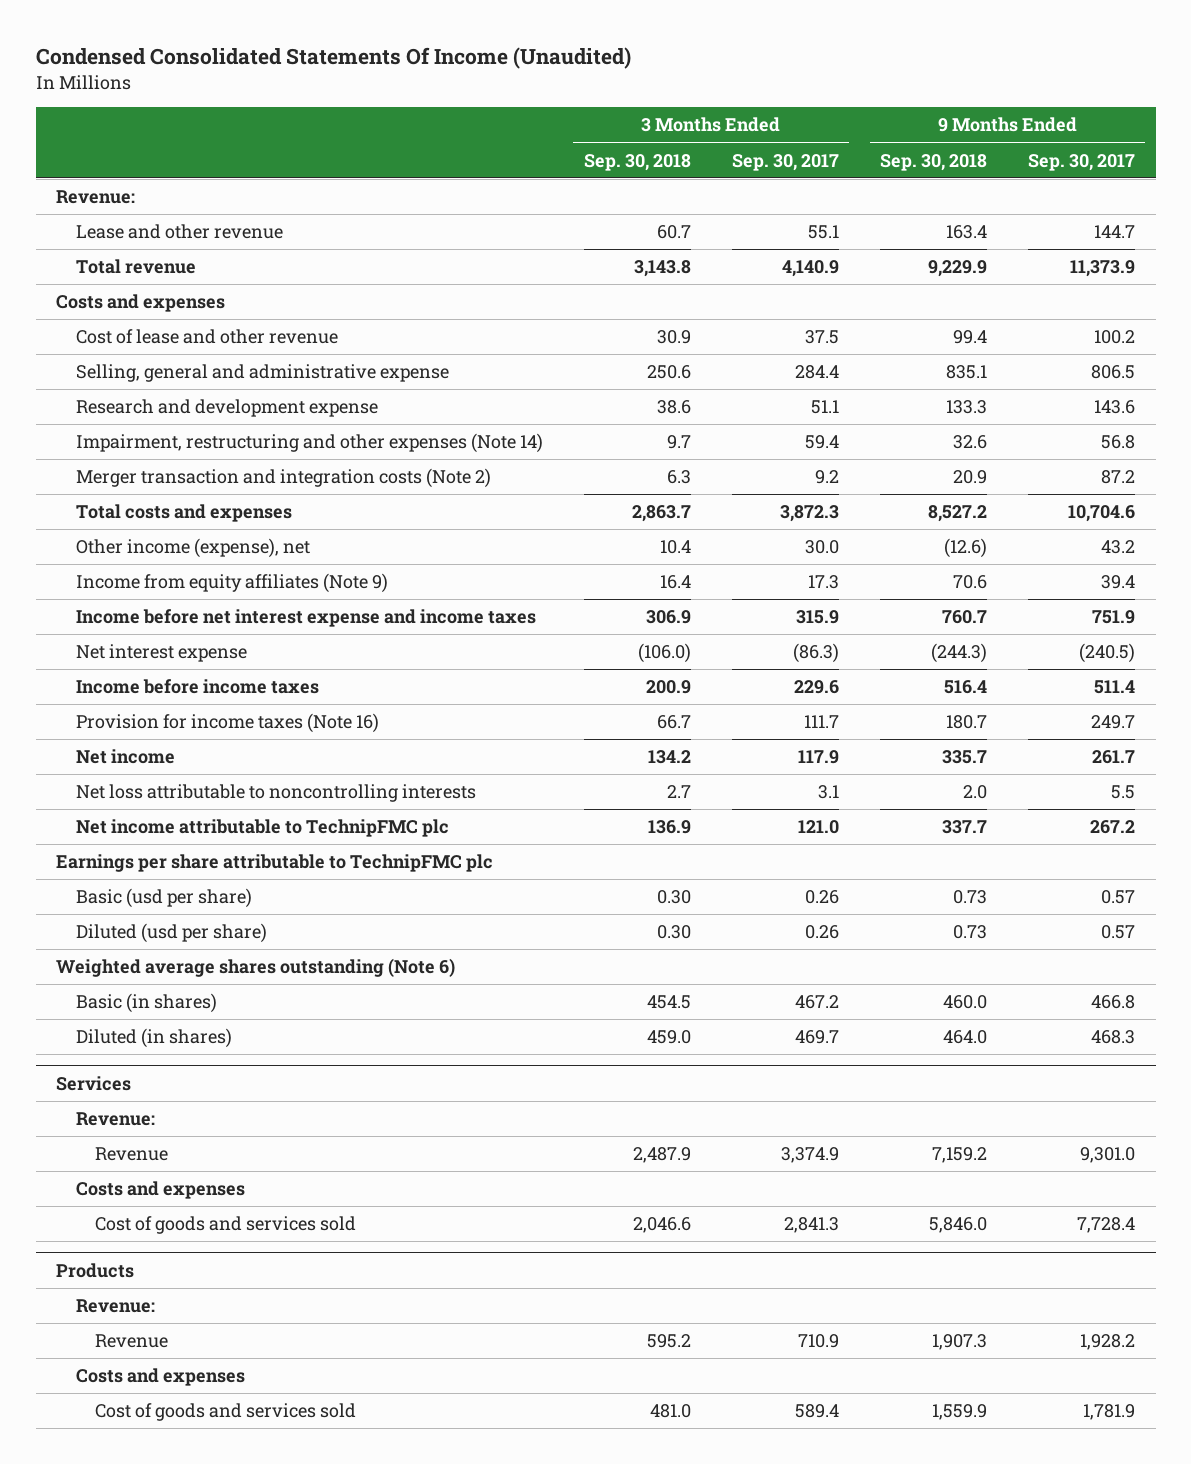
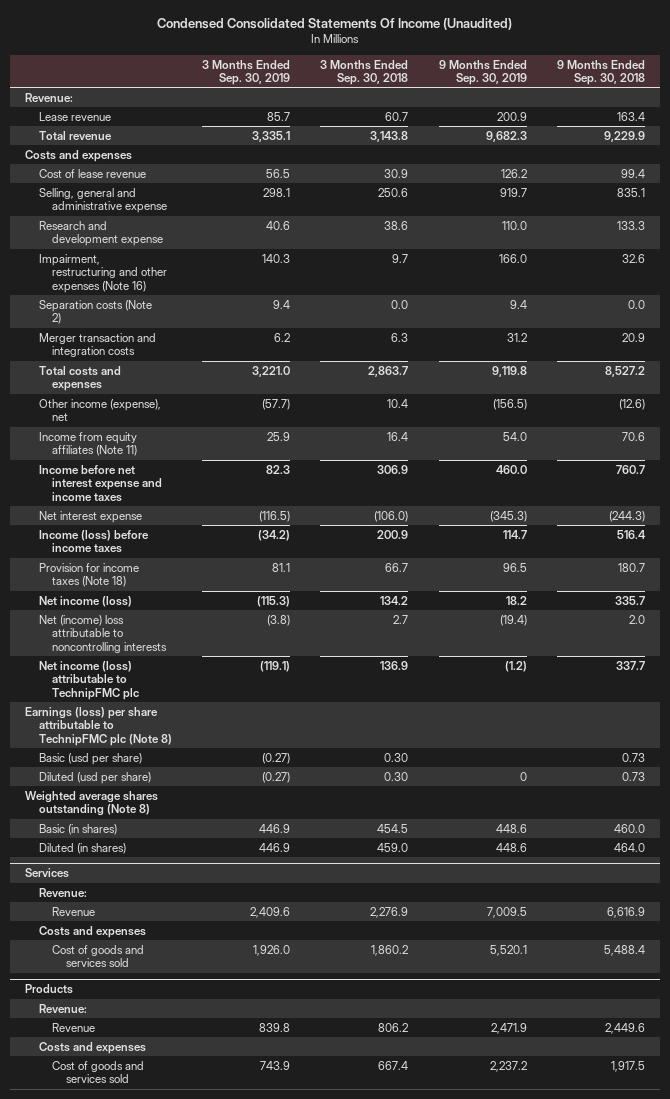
[731,153,839,171] Sep. 30, 2017 -> none
[1028,153,1136,171] Sep. 30, 2017 -> none
none -> [202,59,291,85] 3 Months Ended Sep. 30, 2019
none -> [438,59,527,85] 9 Months Ended Sep. 30, 2019
[75,224,283,240] Lease and other revenue -> [38,111,111,121] Lease revenue
[75,329,338,345] Cost of lease and other revenue -> [38,168,146,178] Cost of lease revenue
[75,433,543,454] Impairment, restructuring and other expenses (Note 14) -> [38,253,168,293] Impairment, restructuring and other expenses (Note 16)
none -> [38,299,152,325] Separation costs (Note 2)
[75,468,491,489] Merger transaction and integration costs (Note 2) -> [38,332,156,358] Merger transaction and integration costs
[75,573,388,594] Income from equity affiliates (Note 9) -> [38,431,138,457] Income from equity affiliates (Note 11)
[75,679,319,695] Income before income taxes -> [38,529,149,554] Income (loss) before income taxes
[75,713,379,734] Provision for income taxes (Note 16) -> [38,562,139,588] Provision for income taxes (Note 18)
[75,749,175,765] Net income -> [38,595,132,607] Net income (loss)
[75,784,476,803] Net loss attributable to noncontrolling interests -> [38,614,168,653] Net (income) loss attributable to noncontrolling interests
[75,819,449,838] Net income attributable to TechnipFMC plc -> [38,660,140,700] Net income (loss) attributable to TechnipFMC plc
[56,854,494,873] Earnings per share attributable to TechnipFMC plc -> [25,706,172,746] Earnings (loss) per share attributable to TechnipFMC plc (Note 8)
[56,958,456,978] Weighted average shares outstanding (Note 6) -> [25,790,159,817] Weighted average shares outstanding (Note 8)
[632,1147,691,1164] 2,487.9 -> [370,906,409,918] 2,276.9
[931,1147,987,1164] 7,159.2 -> [606,906,645,918] 6,616.9
[632,1217,691,1234] 2,046.6 -> [371,944,409,956] 1,860.2
[928,1217,987,1234] 5,846.0 -> [603,944,645,956] 5,488.4
[646,1334,691,1349] 595.2 -> [378,1022,409,1032] 806.2
[931,1334,987,1351] 1,907.3 -> [604,1022,645,1034] 2,449.6
[649,1404,691,1419] 481.0 -> [378,1060,409,1070] 667.4
[931,1404,987,1421] 1,559.9 -> [610,1060,645,1072] 1,917.5

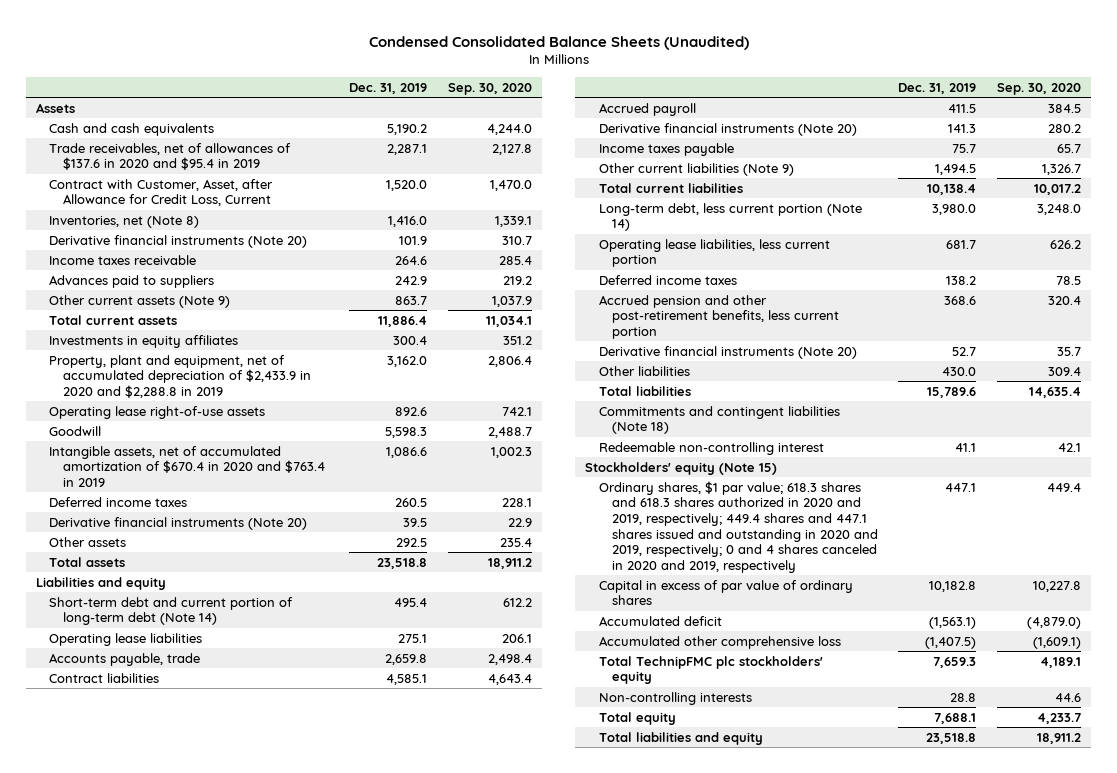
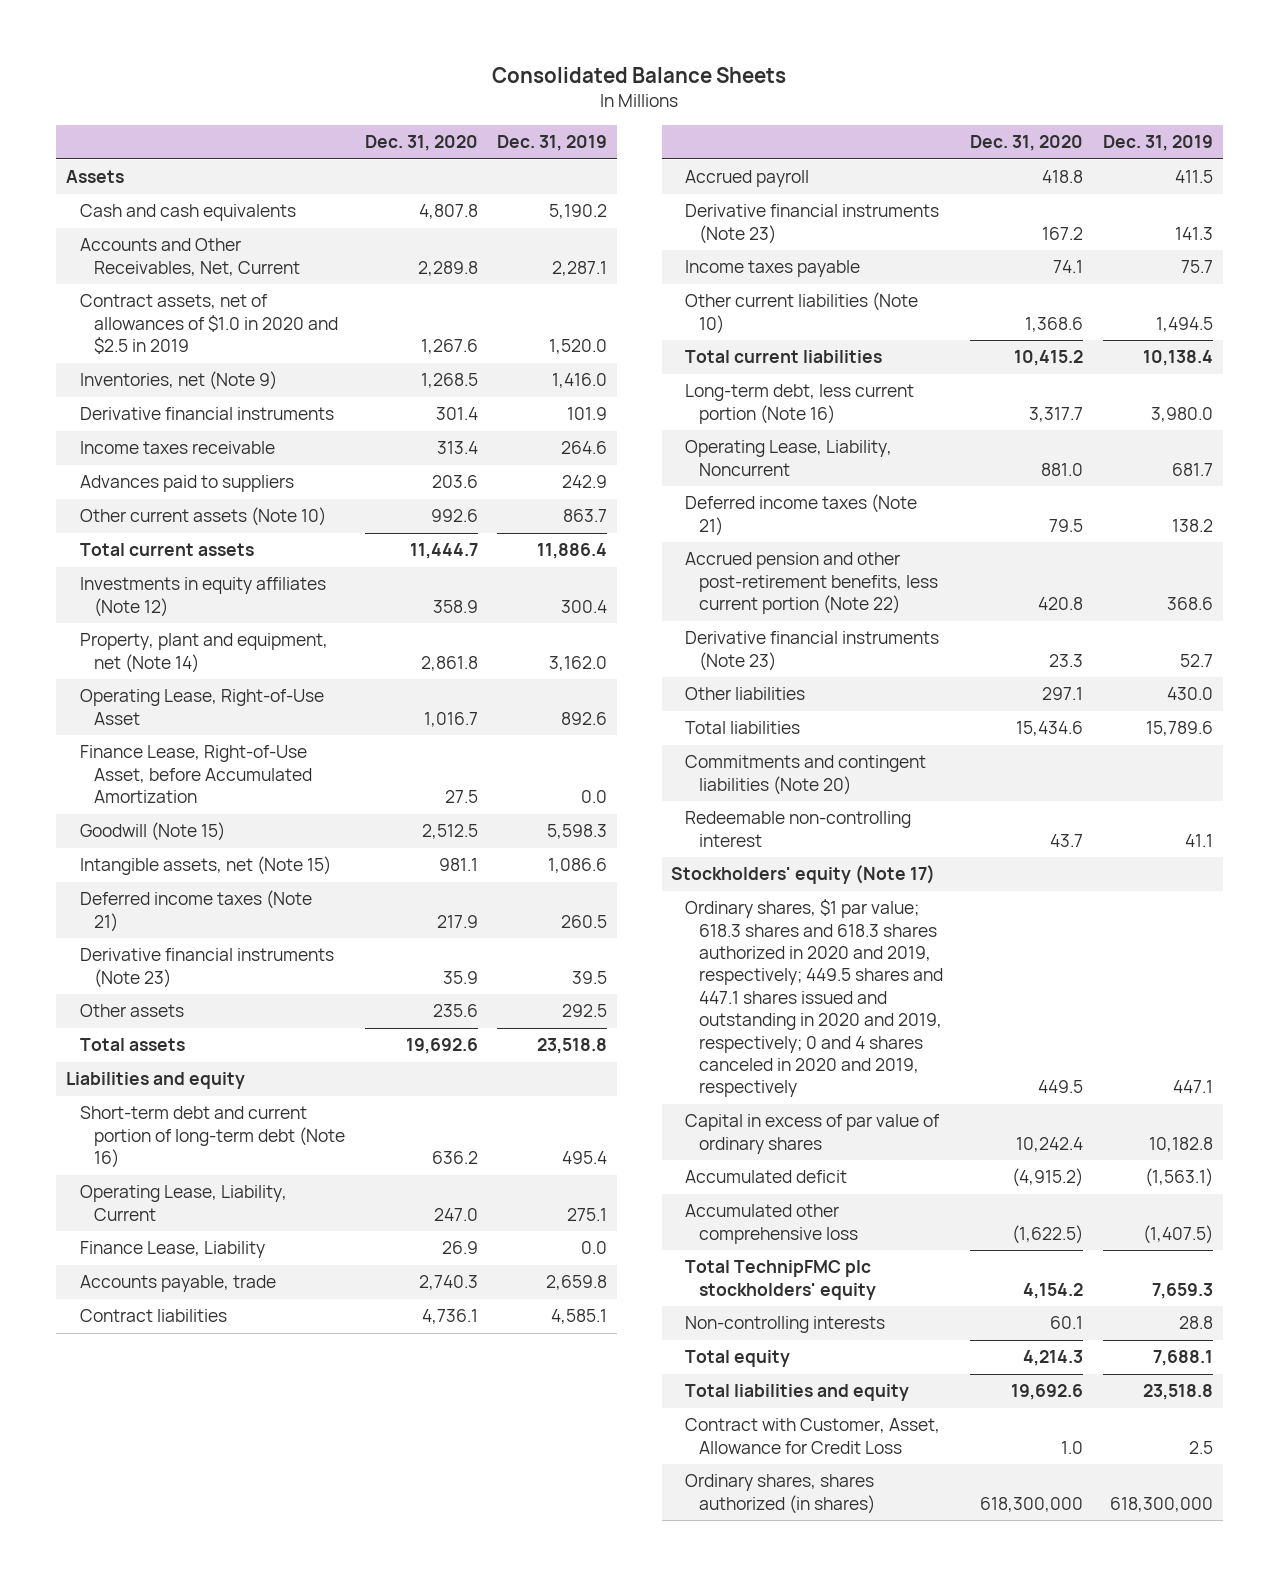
[368,35,749,50] Condensed Consolidated Balance Sheets (Unaudited) -> [492,67,787,84] Consolidated Balance Sheets
[447,83,532,96] Sep. 30, 2020 -> none
none -> [364,135,478,152] Dec. 31, 2020
[49,142,292,171] Trade receivables, net of allowances of $137.6 in 2020 and $95.4 in 2019 -> [79,238,300,276] Accounts and Other Receivables, Net, Current
[49,178,274,207] Contract with Customer, Asset, after Allowance for Credit Loss, Current -> [79,294,338,355] Contract assets, net of allowances of $1.0 in 2020 and $2.5 in 2019
[49,215,200,228] Inventories, net (Note 8) -> [79,371,277,391] Inventories, net (Note 9)
[49,234,308,248] Derivative financial instruments (Note 20) -> [79,407,334,421] Derivative financial instruments
[49,294,231,308] Other current assets (Note 9) -> [79,507,326,527] Other current assets (Note 10)
[49,334,239,348] Investments in equity affiliates -> [79,577,326,617] Investments in equity affiliates (Note 12)
[49,354,311,398] Property, plant and equipment, net of accumulated depreciation of $2,433.9 in 2020 and $2,288.8 in 2019 -> [79,633,328,673] Property, plant and equipment, net (Note 14)
[49,405,266,419] Operating lease right-of-use assets -> [79,689,324,725] Operating Lease, Right-of-Use Asset
none -> [79,745,312,804] Finance Lease, Right-of-Use Asset, before Accumulated Amortization
[49,425,102,436] Goodwill -> [79,822,225,842] Goodwill (Note 15)
[49,445,325,487] Intangible assets, net of accumulated amortization of $670.4 in 2020 and $763.4 in 2019 -> [79,856,331,876] Intangible assets, net (Note 15)
[49,496,188,507] Deferred income taxes -> [79,890,312,932] Deferred income taxes (Note 21)
[49,516,308,530] Derivative financial instruments (Note 20) -> [79,948,334,988] Derivative financial instruments (Note 23)
[49,596,294,626] Short-term debt and current portion of long-term debt (Note 14) -> [79,1106,345,1169] Short-term debt and current portion of long-term debt (Note 16)
[49,632,203,646] Operating lease liabilities -> [79,1185,287,1221] Operating Lease, Liability, Current
none -> [79,1241,265,1259] Finance Lease, Liability
[598,122,857,136] Derivative financial instruments (Note 20) -> [685,204,940,244] Derivative financial instruments (Note 23)
[598,162,794,176] Other current liabilities (Note 9) -> [685,292,919,334] Other current liabilities (Note 10)
[598,202,862,232] Long-term debt, less current portion (Note 14) -> [685,384,915,424] Long-term debt, less current portion (Note 16)
[598,238,830,268] Operating lease liabilities, less current portion -> [685,440,893,476] Operating Lease, Liability, Noncurrent
[598,274,737,285] Deferred income taxes -> [685,494,918,536] Deferred income taxes (Note 21)
[598,294,839,339] Accrued pension and other post-retirement benefits, less current portion -> [685,552,939,615] Accrued pension and other post-retirement benefits, less current portion (Note 22)
[598,345,857,359] Derivative financial instruments (Note 20) -> [685,631,940,671] Derivative financial instruments (Note 23)
[598,405,840,435] Commitments and contingent liabilities (Note 18) -> [685,755,927,795] Commitments and contingent liabilities (Note 20)
[585,461,778,475] Stockholders' equity (Note 15) -> [671,865,936,885] Stockholders' equity (Note 17)
[598,480,878,573] Ordinary shares, $1 par value; 618.3 shares and 618.3 shares authorized in 2020 and 2019, respectively; 449.4 shares and 447.1 shares issued and outstanding in 2020 and 2019, respectively; 0 and 4 shares canceled in 2020 and 2019, respectively -> [685,899,944,1098] Ordinary shares, $1 par value; 618.3 shares and 618.3 shares authorized in 2020 and 2019, respectively; 449.5 shares and 447.1 shares issued and outstanding in 2020 and 2019, respectively; 0 and 4 shares canceled in 2020 and 2019, respectively
none -> [685,1418,941,1454] Contract with Customer, Asset, Allowance for Credit Loss
none -> [685,1474,876,1514] Ordinary shares, shares authorized (in shares)

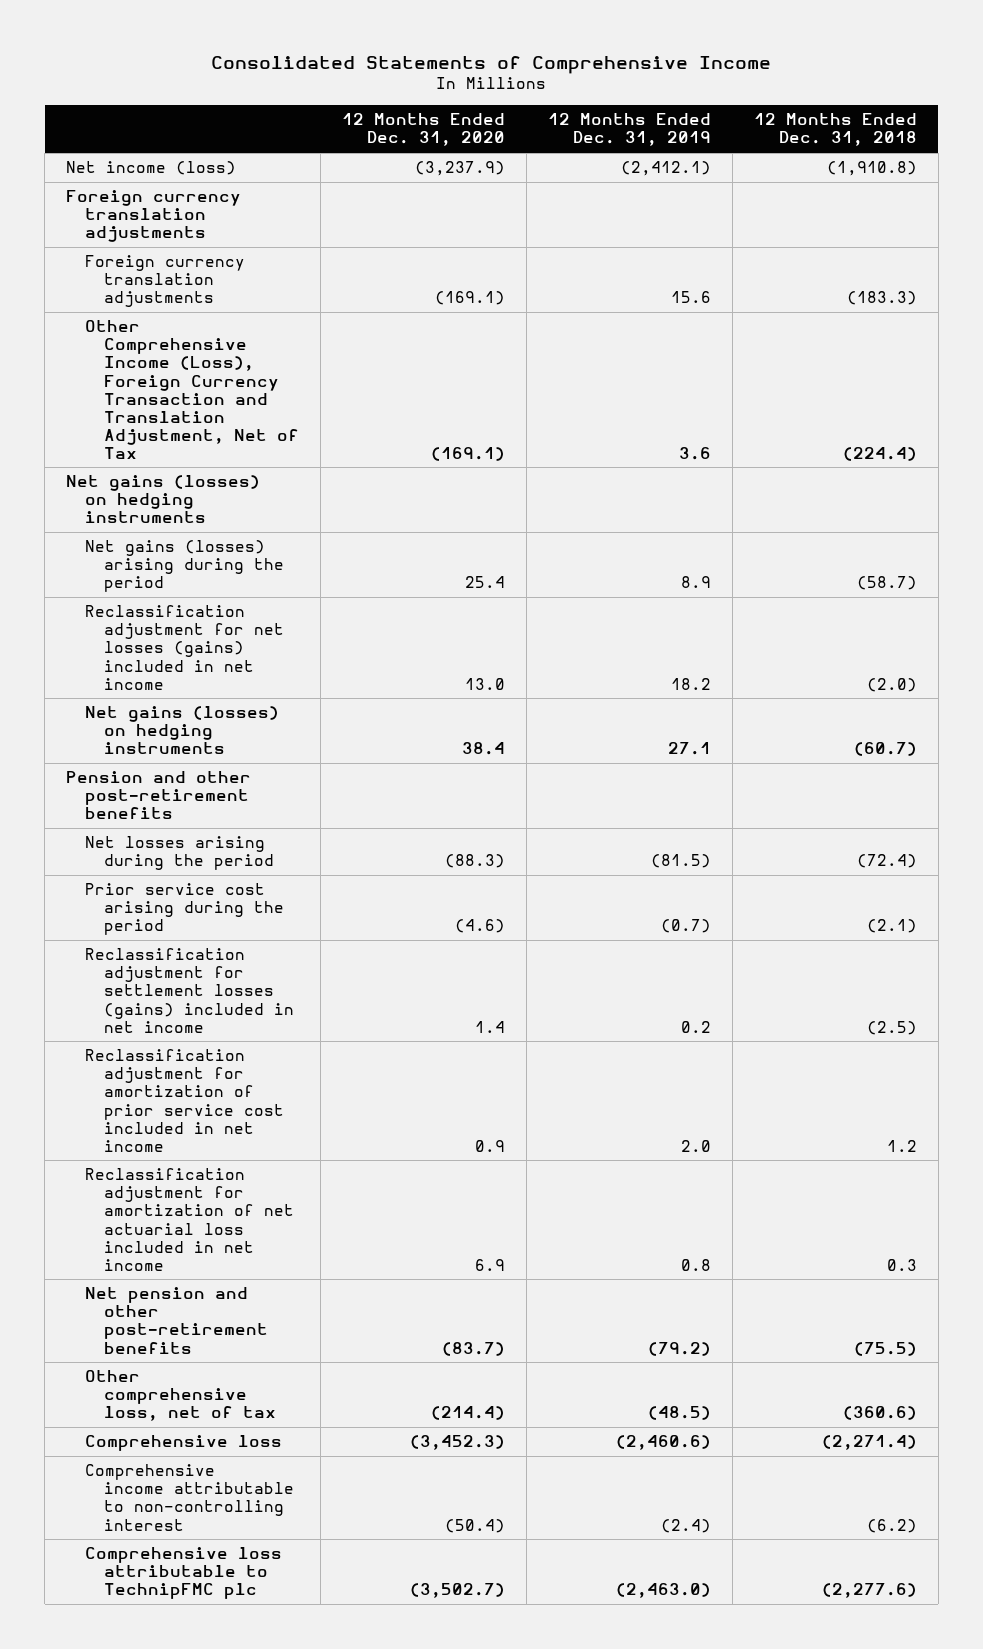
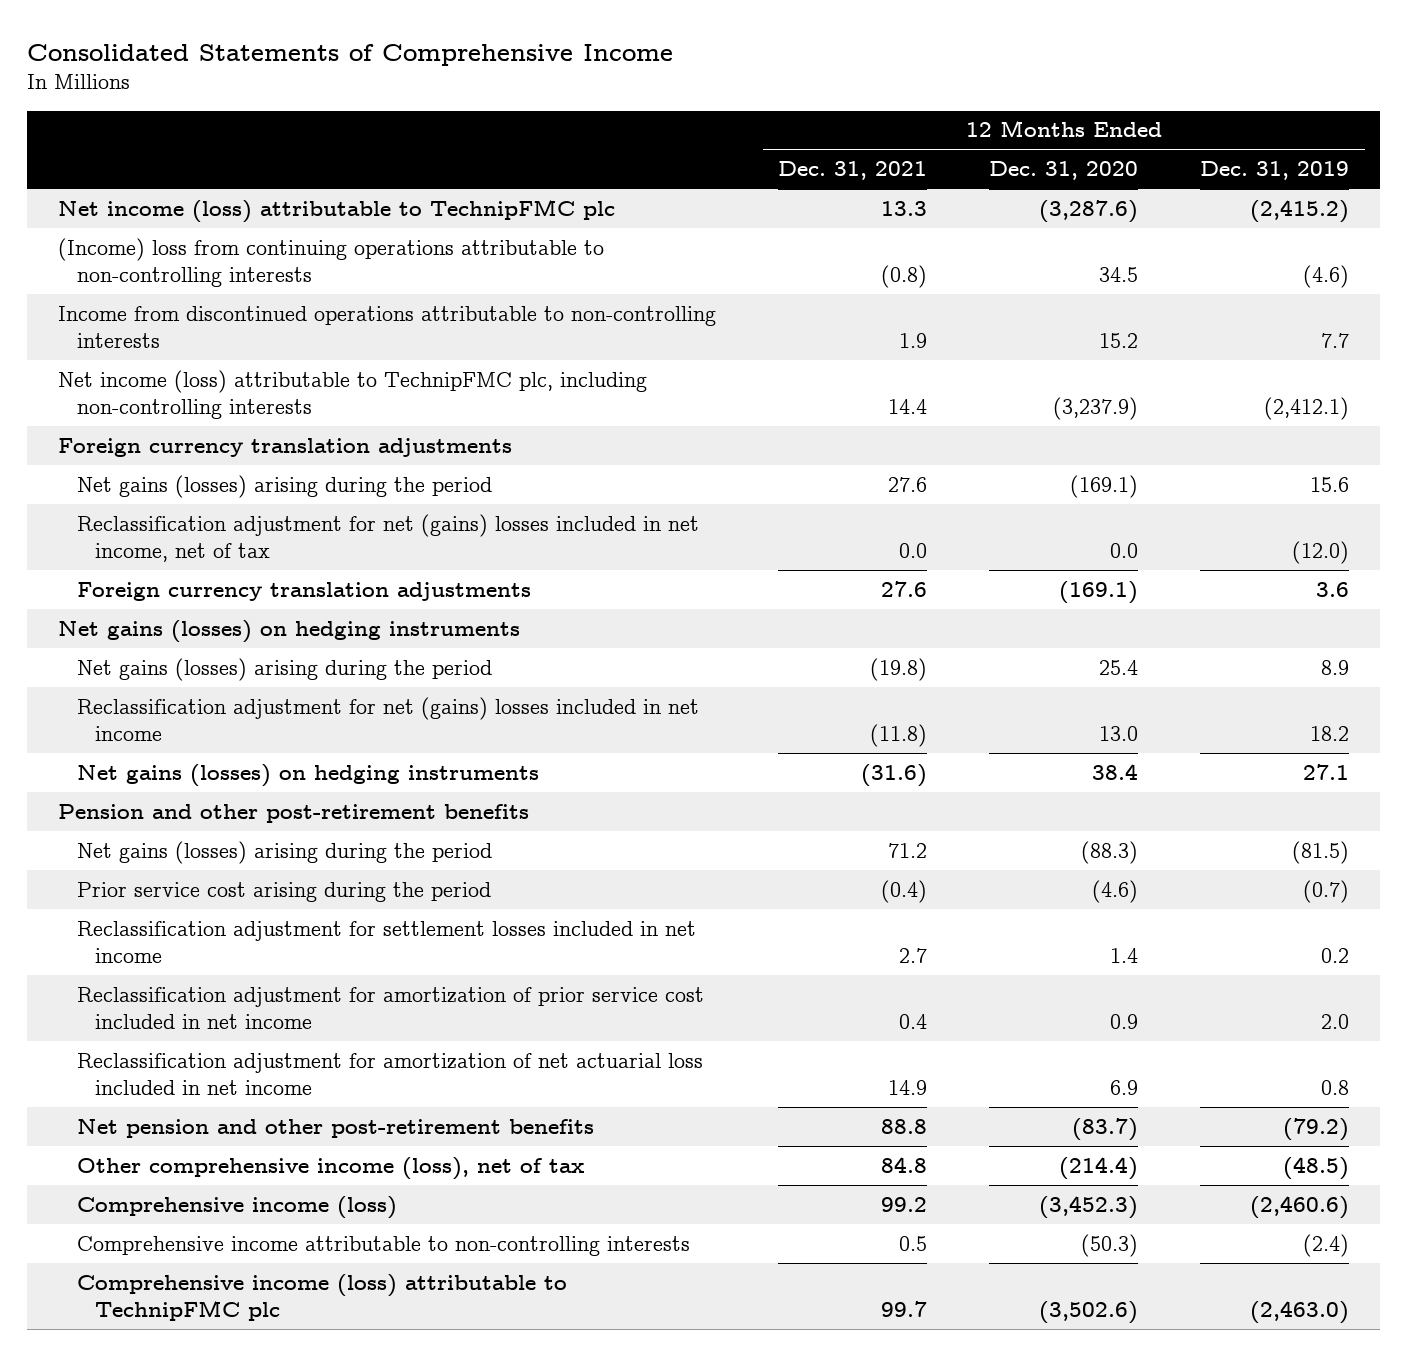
[753,113,917,147] 12 Months Ended Dec. 31, 2018 -> none
none -> [778,161,928,181] Dec. 31, 2021
none -> [58,198,616,223] Net income (loss) attributable to TechnipFMC plc
none -> [58,237,605,288] (Income) loss from continuing operations attributable to non-controlling interests
none -> [58,305,717,349] Income from discontinued operations attributable to non-controlling interests
[66,161,237,176] Net income (loss) -> [58,369,648,420] Net income (loss) attributable to TechnipFMC plc, including non-controlling interests
[85,320,300,459] Other Comprehensive Income (Loss), Foreign Currency Transaction and Translation Adjustment, Net of Tax -> none
none -> [76,474,492,498] Net gains (losses) arising during the period
none -> [76,513,699,563] Reclassification adjustment for net (gains) losses included in net income, net of tax
[670,291,711,304] 15.6 -> [1316,581,1350,597] 3.6
[85,605,285,690] Reclassification adjustment for net losses (gains) included in net income -> [76,696,699,742] Reclassification adjustment for net (gains) losses included in net income
[85,836,275,871] Net losses arising during the period -> [76,840,492,864] Net gains (losses) arising during the period
[85,948,295,1033] Reclassification adjustment for settlement losses (gains) included in net income -> [76,920,696,964] Reclassification adjustment for settlement losses included in net income
[85,1370,277,1422] Other comprehensive loss, net of tax -> [76,1156,584,1180] Other comprehensive income (loss), net of tax
[85,1435,283,1452] Comprehensive loss -> [76,1195,397,1219] Comprehensive income (loss)
[85,1464,295,1531] Comprehensive income attributable to non-controlling interest -> [76,1235,690,1256] Comprehensive income attributable to non-controlling interests
[445,1518,506,1533] (50.4) -> [1081,1233,1139,1257] (50.3)
[85,1547,283,1600] Comprehensive loss attributable to TechnipFMC plc -> [76,1273,567,1322] Comprehensive income (loss) attributable to TechnipFMC plc
[410,1583,506,1599] (3,502.7) -> [1039,1301,1139,1325] (3,502.6)

